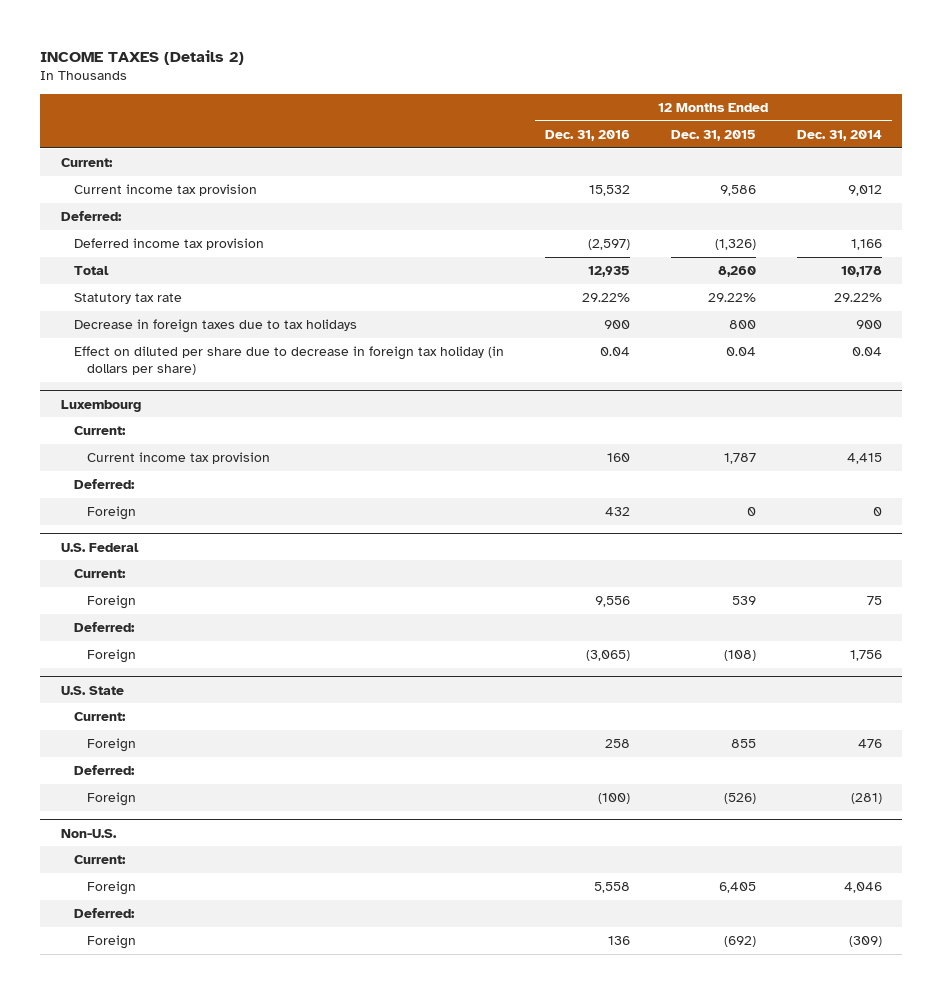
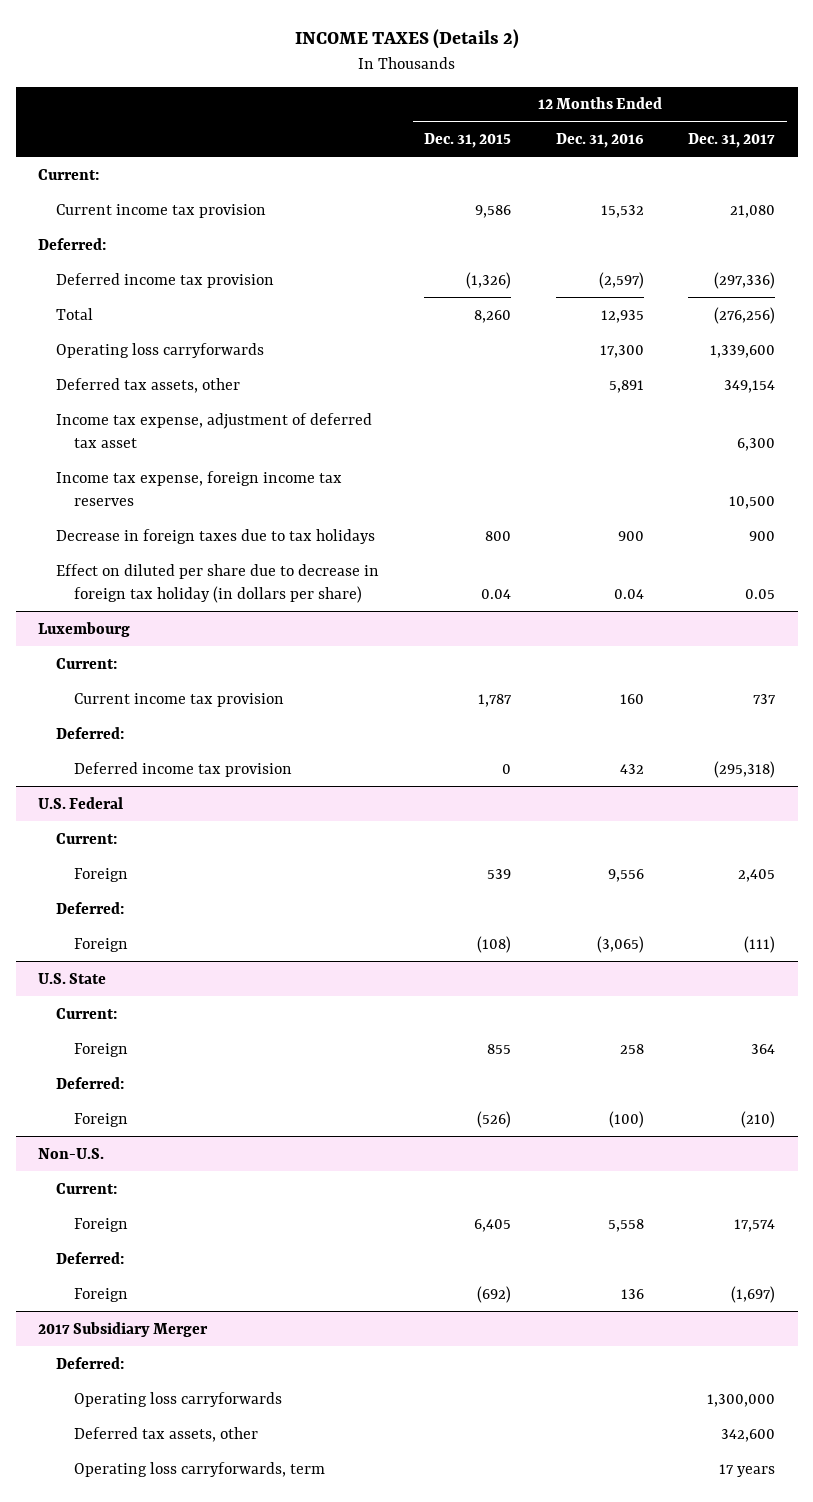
[796,129,882,141] Dec. 31, 2014 -> none
none -> [688,133,776,149] Dec. 31, 2017
[73,293,182,305] Statutory tax rate -> none
none -> [56,342,265,358] Operating loss carryforwards
none -> [56,377,241,393] Deferred tax assets, other
none -> [56,412,373,449] Income tax expense, adjustment of deferred tax asset
none -> [56,470,343,507] Income tax expense, foreign income tax reserves
[86,506,136,521] Foreign -> [74,761,293,777] Deferred income tax provision
none -> [38,1321,209,1337] 2017 Subsidiary Merger
none -> [56,1356,125,1369] Deferred:
none -> [74,1391,283,1407] Operating loss carryforwards
none -> [74,1426,259,1442] Deferred tax assets, other
none -> [74,1461,326,1477] Operating loss carryforwards, term

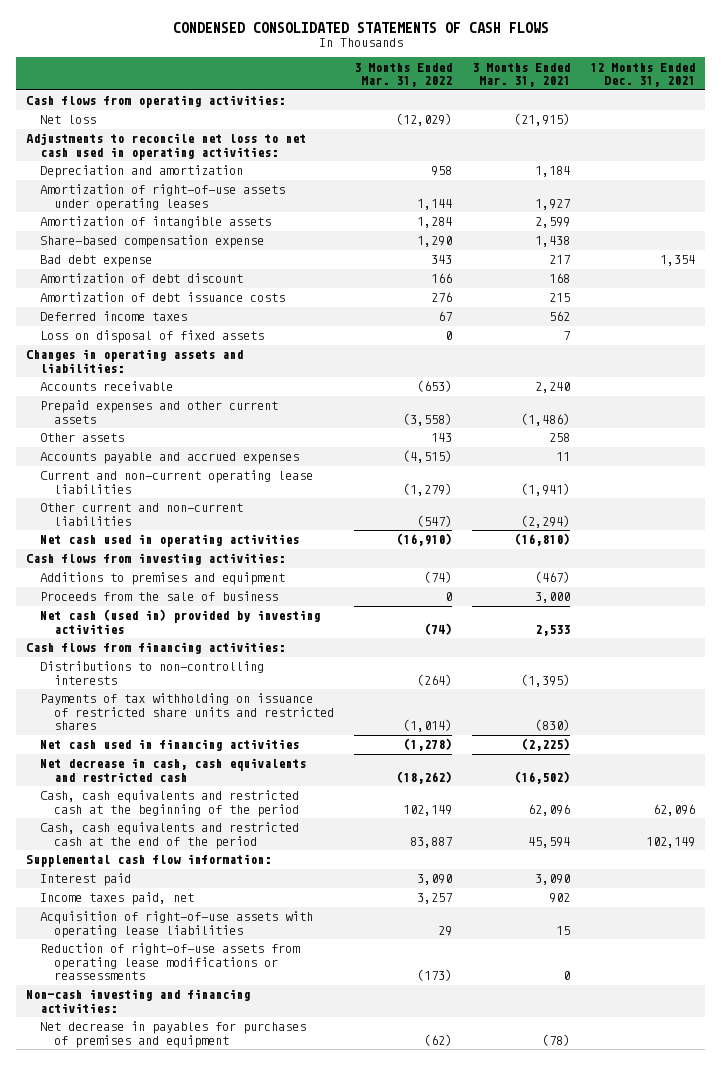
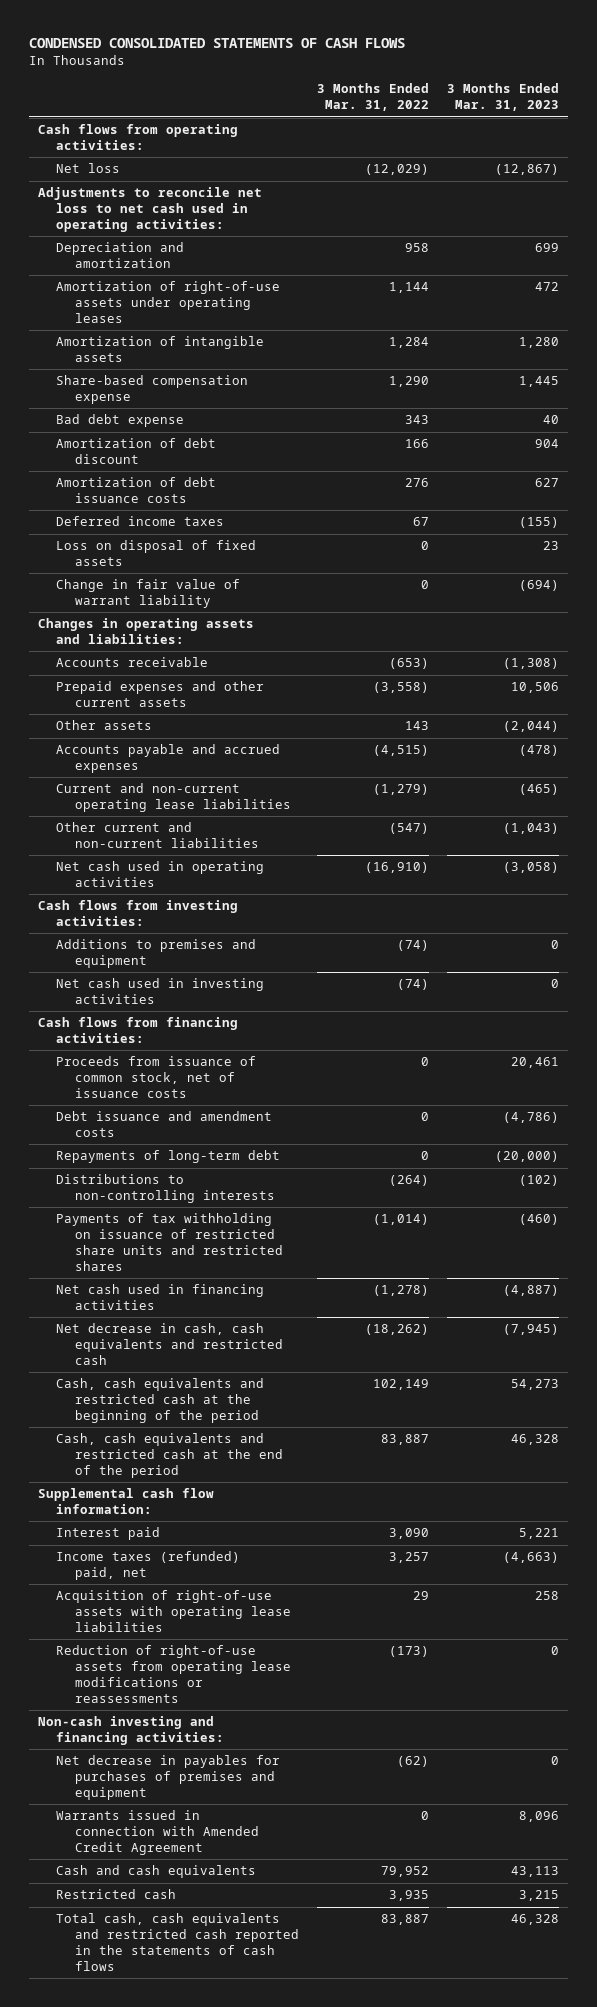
[472,62,571,87] 3 Months Ended Mar. 31, 2021 -> none
[590,62,696,87] 12 Months Ended Dec. 31, 2021 -> none
none -> [446,83,559,112] 3 Months Ended Mar. 31, 2023
none -> [56,579,241,609] Change in fair value of warrant liability
[40,591,279,602] Proceeds from the sale of business -> none
[40,609,321,634] Net cash (used in) provided by investing activities -> [56,978,265,1005] Net cash used in investing activities
none -> [56,1056,257,1098] Proceeds from issuance of common stock, net of issuance costs
none -> [56,1111,273,1138] Debt issuance and amendment costs
none -> [56,1150,281,1164] Repayments of long-term debt
[40,892,195,906] Income taxes paid, net -> [56,1551,241,1581] Income taxes (refunded) paid, net
none -> [56,1810,260,1855] Warrants issued in connection with Amended Credit Agreement
none -> [56,1865,257,1879] Cash and cash equivalents
none -> [56,1889,177,1900] Restricted cash
none -> [56,1913,300,1971] Total cash, cash equivalents and restricted cash reported in the statements of cash flows

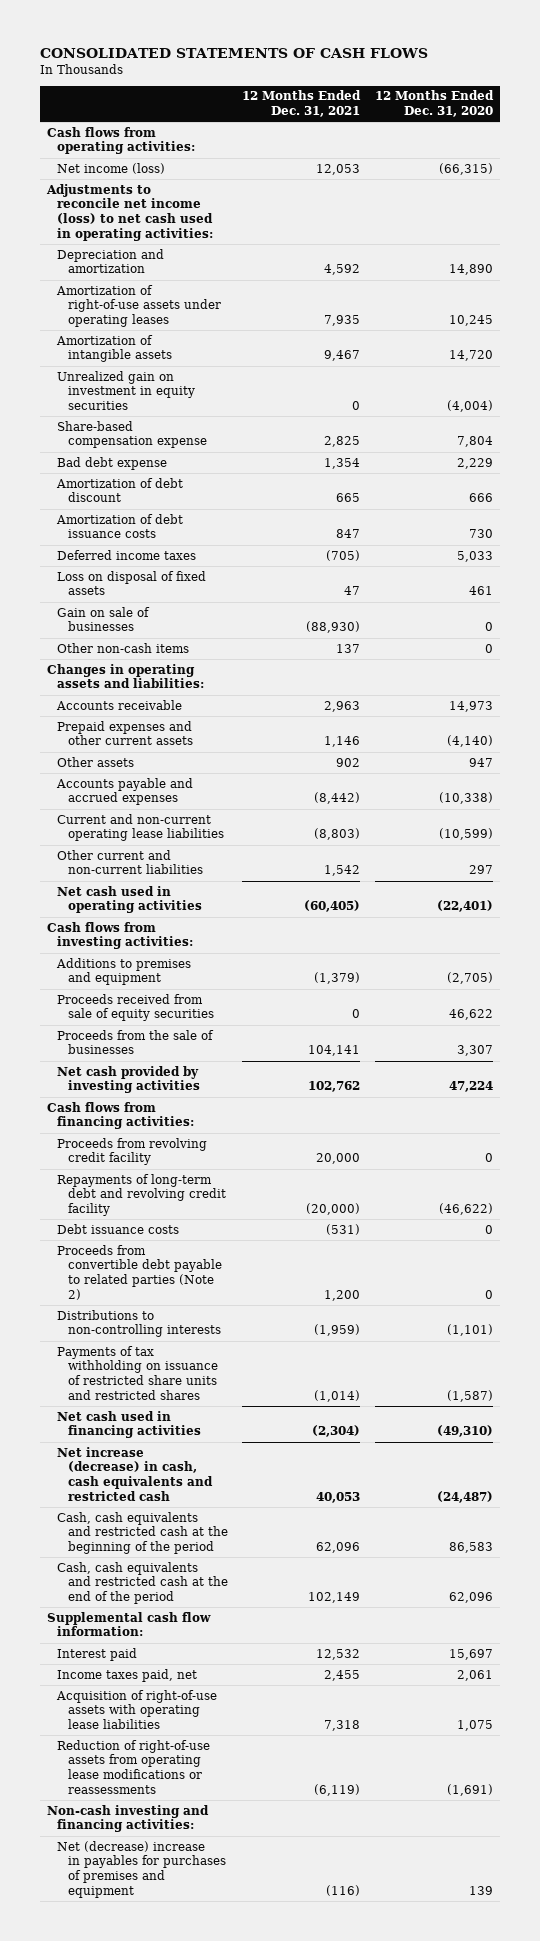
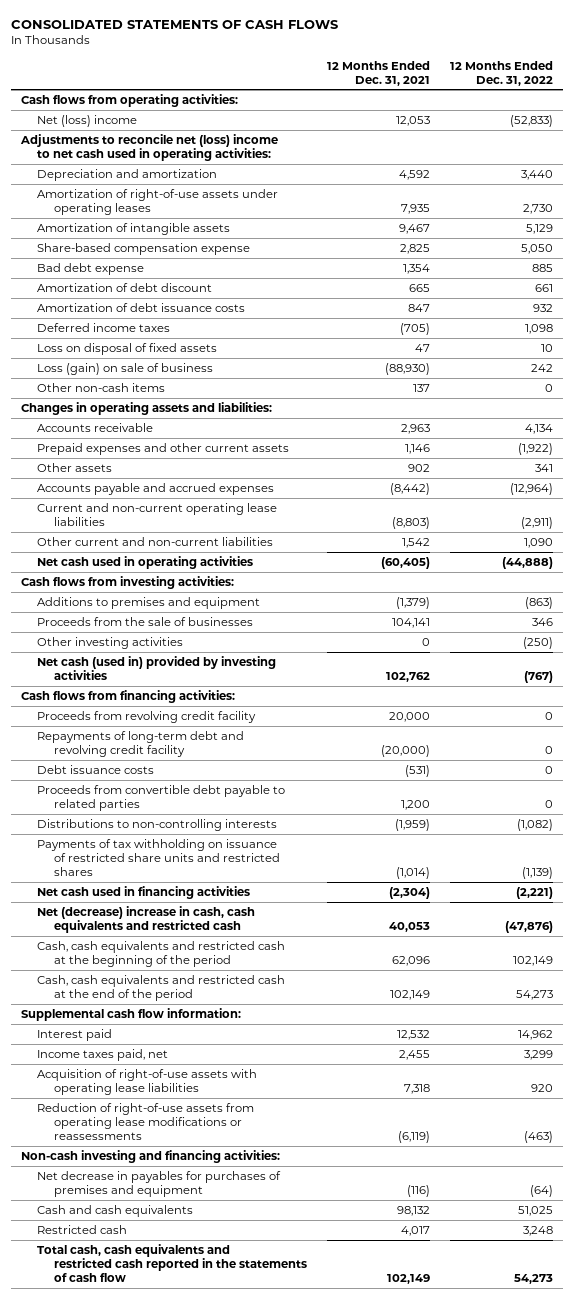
[374,90,494,118] 12 Months Ended Dec. 31, 2020 -> none
none -> [449,60,553,86] 12 Months Ended Dec. 31, 2022
[57,162,166,174] Net income (loss) -> [37,114,138,127] Net (loss) income
[46,183,214,241] Adjustments to reconcile net income (loss) to net cash used in operating activities: -> [19,133,278,161] Adjustments to reconcile net (loss) income to net cash used in operating activities:
[57,370,195,411] Unrealized gain on investment in equity securities -> none
[57,606,151,632] Gain on sale of businesses -> [37,362,214,375] Loss (gain) on sale of business
[57,993,214,1022] Proceeds received from sale of equity securities -> none
none -> [37,636,184,649] Other investing activities
[57,1065,200,1094] Net cash provided by investing activities -> [37,655,277,680] Net cash (used in) provided by investing activities
[57,1244,222,1300] Proceeds from convertible debt payable to related parties (Note 2) -> [37,784,286,811] Proceeds from convertible debt payable to related parties
[57,1446,213,1501] Net increase (decrease) in cash, cash equivalents and restricted cash -> [37,905,256,933] Net (decrease) increase in cash, cash equivalents and restricted cash
[57,1840,226,1898] Net (decrease) increase in payables for purchases of premises and equipment -> [37,1170,282,1197] Net decrease in payables for purchases of premises and equipment
none -> [37,1204,194,1217] Cash and cash equivalents
none -> [37,1224,128,1234] Restricted cash
none -> [37,1243,307,1282] Total cash, cash equivalents and restricted cash reported in the statements of cash flow

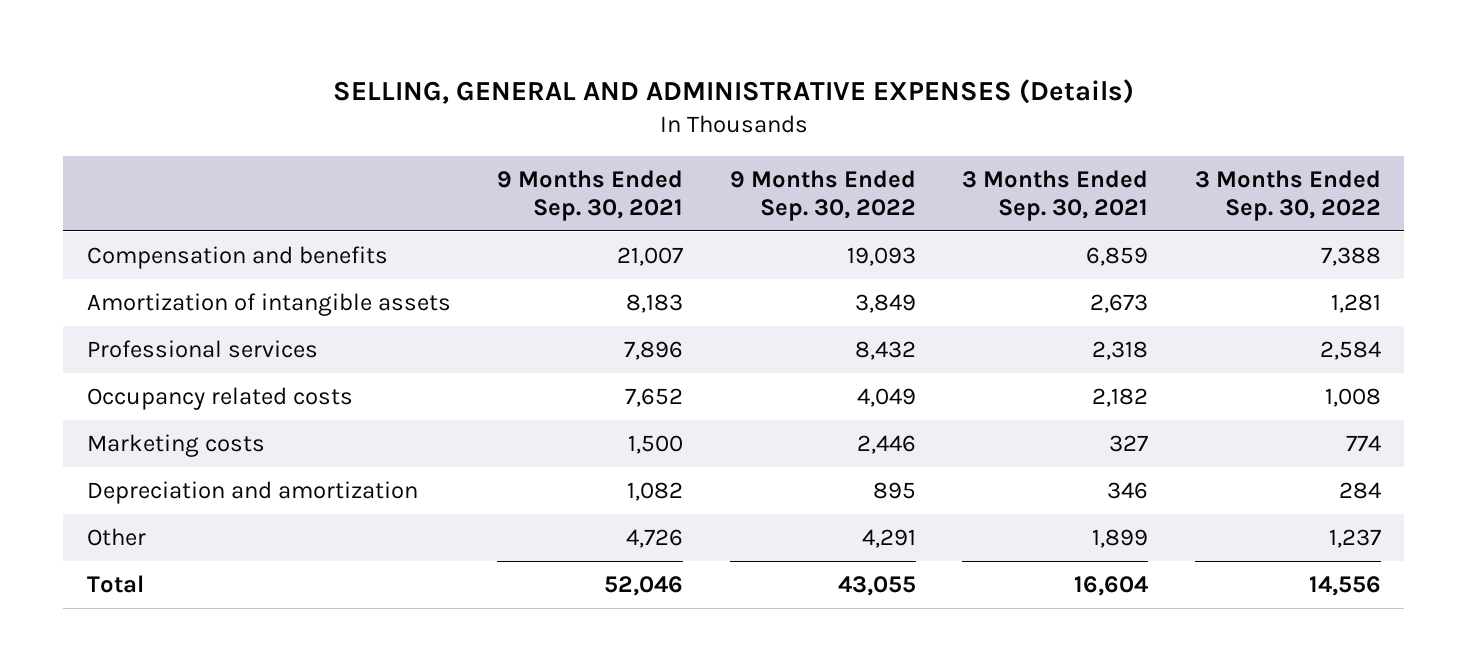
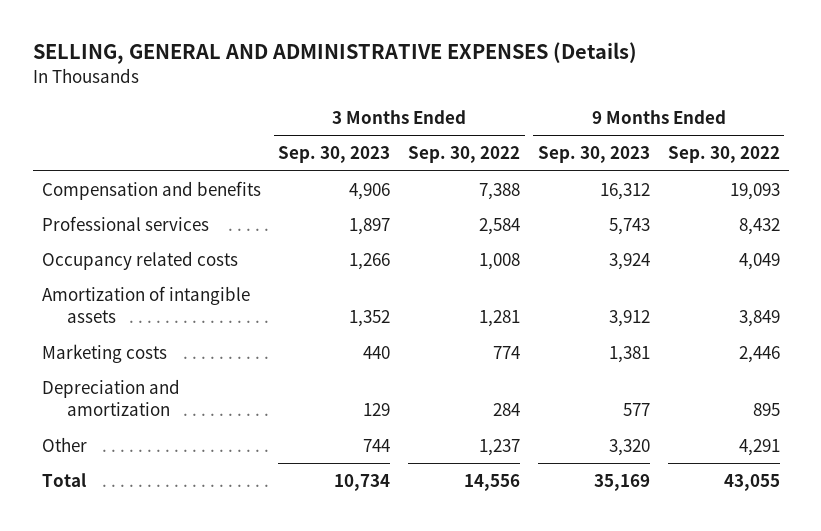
[497,170,684,222] 9 Months Ended Sep. 30, 2021 -> none
[962,170,1149,222] 3 Months Ended Sep. 30, 2021 -> none
none -> [278,146,391,164] Sep. 30, 2023
none -> [537,146,650,164] Sep. 30, 2023
[86,292,451,316] Amortization of intangible assets -> [41,286,250,324] Amortization of intangible assets

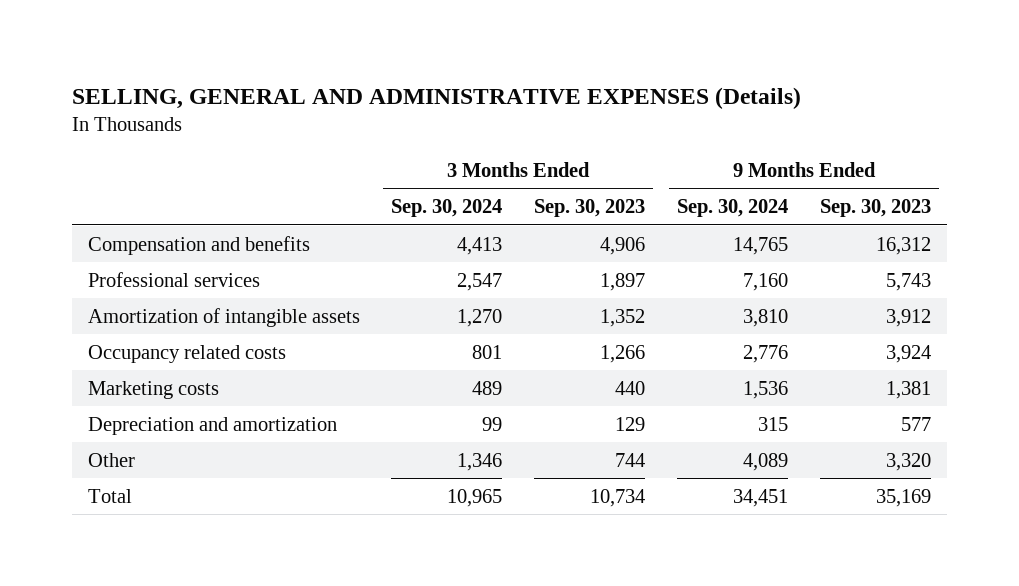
[408,146,521,164] Sep. 30, 2022 -> none
[667,146,780,164] Sep. 30, 2022 -> none
none -> [391,199,503,218] Sep. 30, 2024
none -> [677,199,789,218] Sep. 30, 2024
[41,251,238,271] Occupancy related costs -> [87,344,286,363] Occupancy related costs

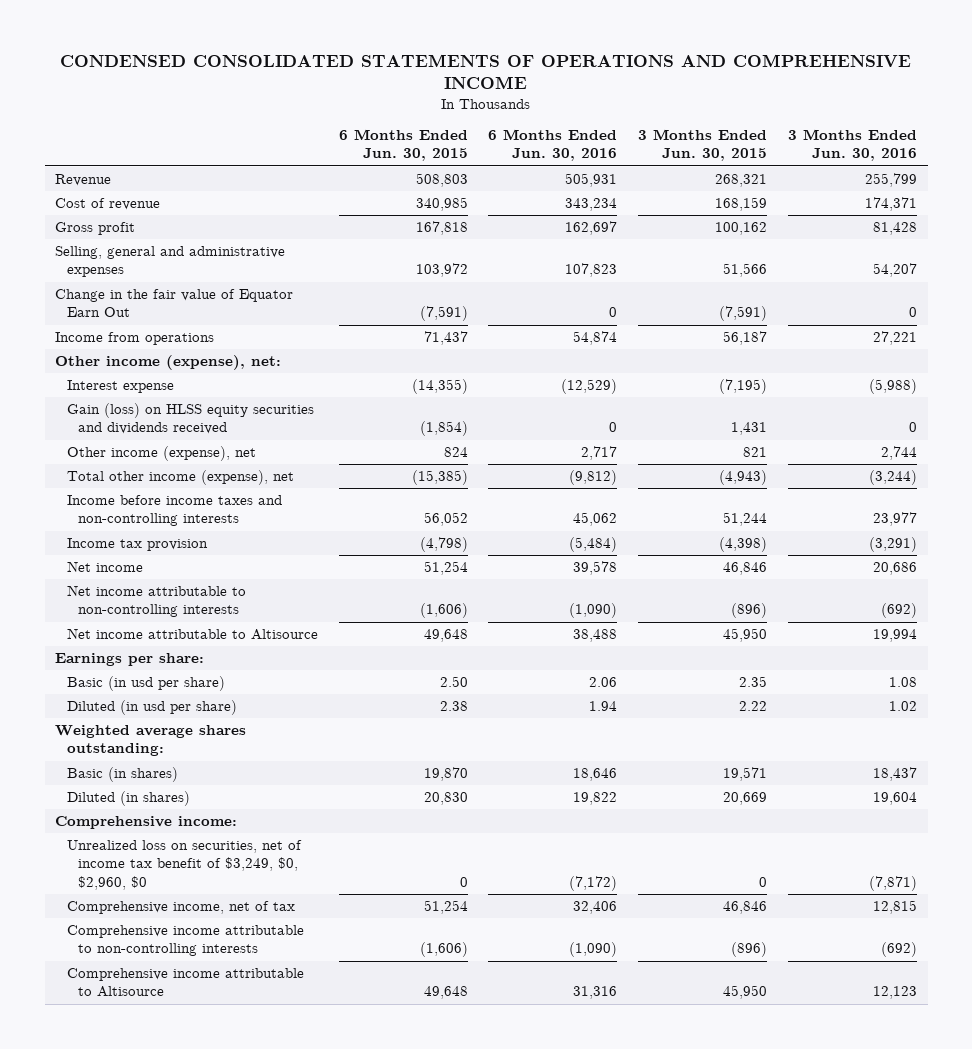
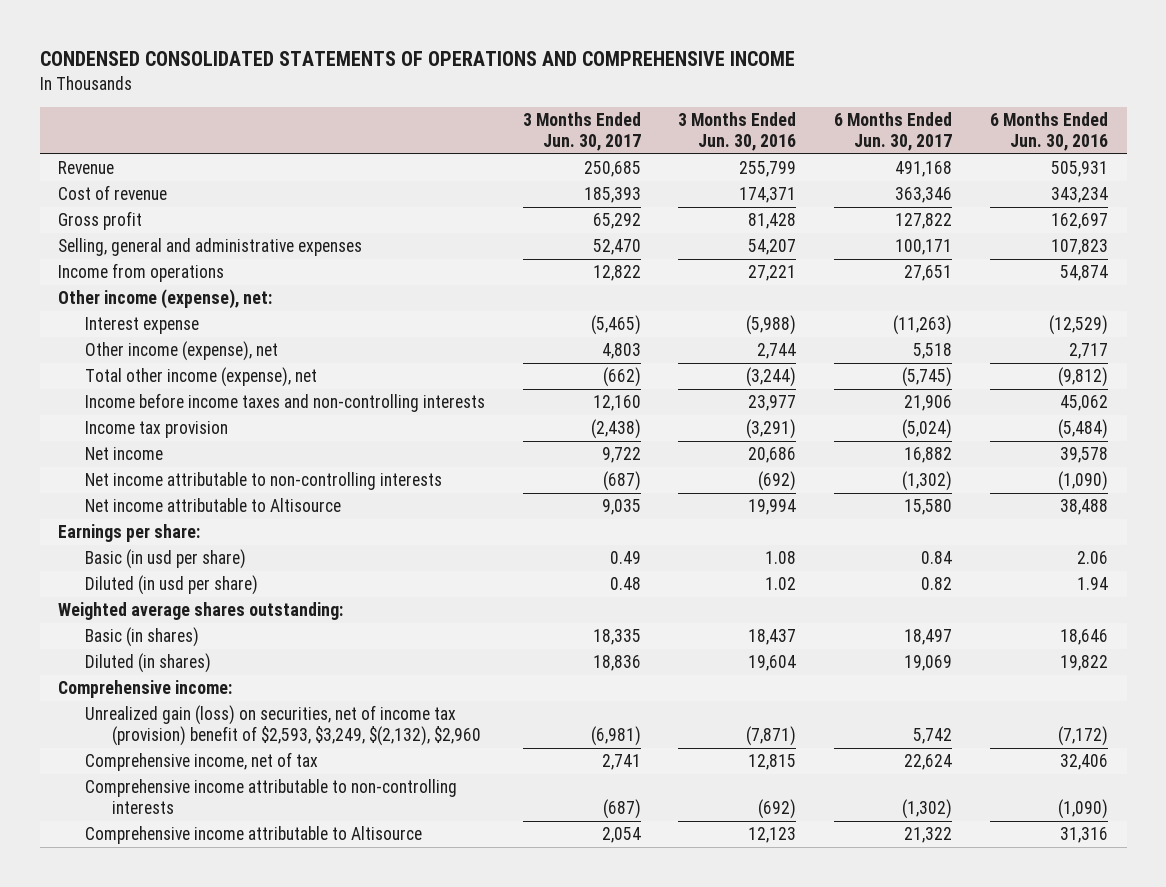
[338,129,468,162] 6 Months Ended Jun. 30, 2015 -> none
[638,129,768,162] 3 Months Ended Jun. 30, 2015 -> none
none -> [522,111,641,152] 3 Months Ended Jun. 30, 2017
none -> [834,111,953,152] 6 Months Ended Jun. 30, 2017
[55,289,294,318] Change in the fair value of Equator Earn Out -> none
[66,403,314,435] Gain (loss) on HLSS equity securities and dividends received -> none
[66,840,302,890] Unrealized loss on securities, net of income tax benefit of $3,249, $0, $2,960, $0 -> [85,705,481,747] Unrealized gain (loss) on securities, net of income tax (provision) benefit of $2,593, $3,249, $(2,132), $2,960

